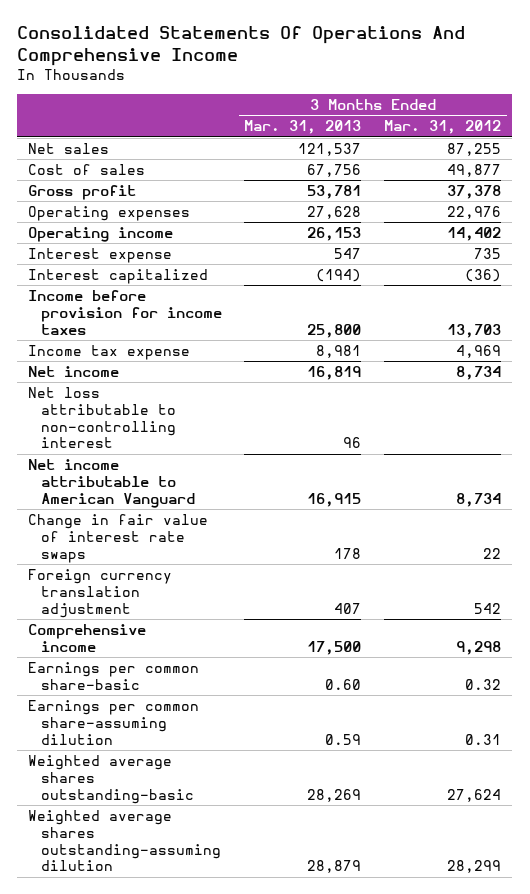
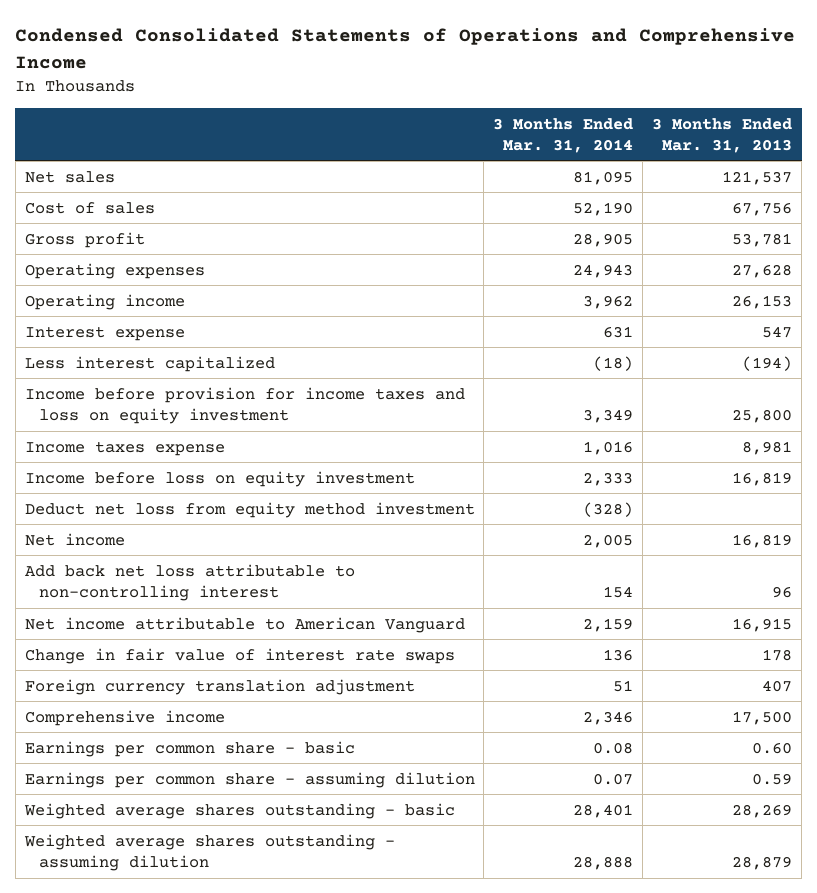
[17,26,466,67] Consolidated Statements Of Operations And Comprehensive Income -> [15,28,796,69] Condensed Consolidated Statements of Operations and Comprehensive Income
[384,120,502,135] Mar. 31, 2012 -> none
none -> [493,117,634,153] 3 Months Ended Mar. 31, 2014
[28,268,209,284] Interest capitalized -> [24,355,275,372] Less interest capitalized
[28,289,222,335] Income before provision for income taxes -> [24,386,465,424] Income before provision for income taxes and loss on equity investment
[28,344,191,360] Income tax expense -> [24,440,225,456] Income taxes expense
none -> [24,470,415,487] Income before loss on equity investment
none -> [24,501,475,518] Deduct net loss from equity method investment
[28,386,176,449] Net loss attributable to non-controlling interest -> [24,563,355,601] Add back net loss attributable to non-controlling interest
[28,661,200,690] Earnings per common share-basic -> [24,740,355,757] Earnings per common share - basic
[28,699,200,745] Earnings per common share-assuming dilution -> [24,771,475,788] Earnings per common share - assuming dilution
[28,754,194,804] Weighted average shares outstanding-basic -> [23,802,455,819] Weighted average shares outstanding - basic
[28,809,221,872] Weighted average shares outstanding-assuming dilution -> [23,833,395,871] Weighted average shares outstanding - assuming dilution

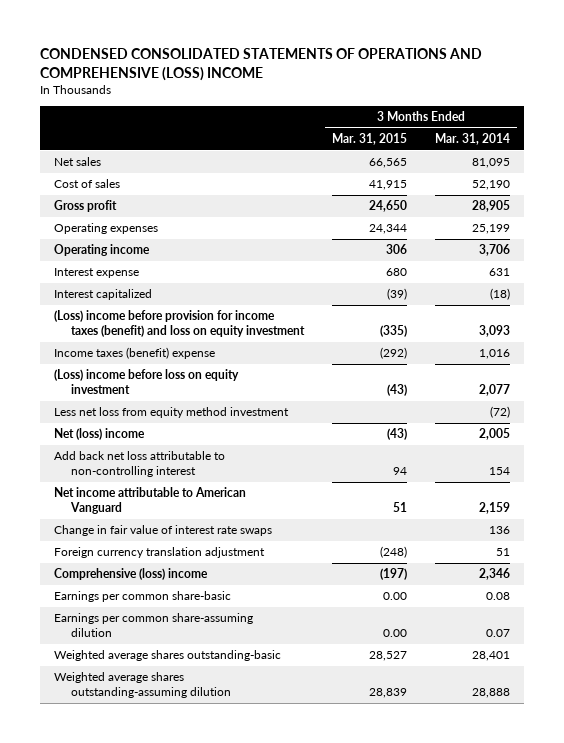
[15,28,796,69] Condensed Consolidated Statements of Operations and Comprehensive Income -> [40,47,483,81] CONDENSED CONSOLIDATED STATEMENTS OF OPERATIONS AND COMPREHENSIVE (LOSS) INCOME
[652,117,793,153] 3 Months Ended Mar. 31, 2013 -> none
none -> [332,133,408,146] Mar. 31, 2015
[573,263,634,278] 24,943 -> [471,224,510,235] 25,199
[583,294,634,309] 3,962 -> [478,244,510,257] 3,706
[24,355,275,372] Less interest capitalized -> [53,289,152,301] Interest capitalized
[24,386,465,424] Income before provision for income taxes and loss on equity investment -> [53,310,306,338] (Loss) income before provision for income taxes (benefit) and loss on equity investment
[583,408,634,423] 3,349 -> [478,325,510,338] 3,093
[24,440,225,456] Income taxes expense -> [53,347,215,360] Income taxes (benefit) expense
[24,470,415,487] Income before loss on equity investment -> [53,369,239,395] (Loss) income before loss on equity investment
[583,471,634,486] 2,333 -> [478,384,510,397] 2,077
[24,501,475,518] Deduct net loss from equity method investment -> [53,407,289,419] Less net loss from equity method investment
[583,501,634,517] (328) -> [489,406,510,419] (72)
[24,532,125,546] Net income -> [53,428,145,441] Net (loss) income
[24,709,225,726] Comprehensive income -> [53,568,208,581] Comprehensive (loss) income
[24,740,355,757] Earnings per common share - basic -> [53,591,231,603] Earnings per common share-basic
[24,771,475,788] Earnings per common share - assuming dilution -> [53,613,253,638] Earnings per common share-assuming dilution
[23,802,455,819] Weighted average shares outstanding - basic -> [53,650,281,662] Weighted average shares outstanding-basic
[23,833,395,871] Weighted average shares outstanding - assuming dilution -> [53,672,232,699] Weighted average shares outstanding-assuming dilution

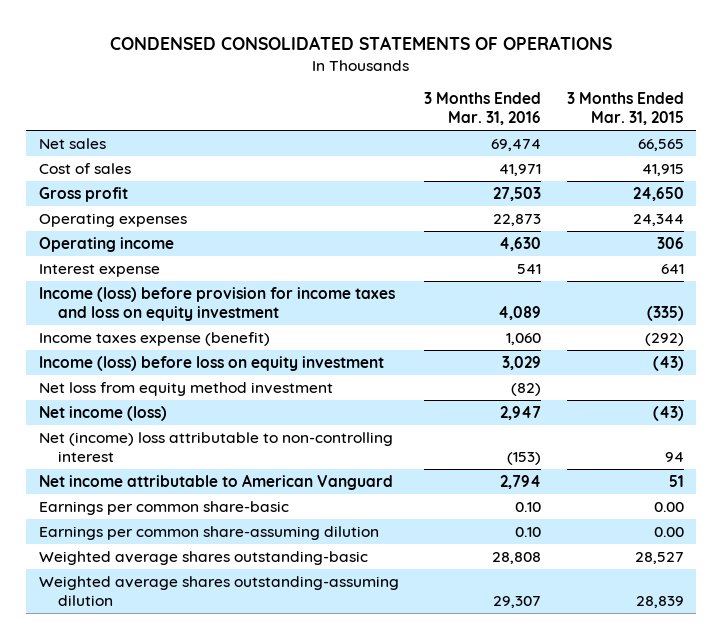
[40,47,483,81] CONDENSED CONSOLIDATED STATEMENTS OF OPERATIONS AND COMPREHENSIVE (LOSS) INCOME -> [110,35,613,50] CONDENSED CONSOLIDATED STATEMENTS OF OPERATIONS
[434,133,510,146] Mar. 31, 2014 -> none
none -> [424,91,542,126] 3 Months Ended Mar. 31, 2016
[53,289,152,301] Interest capitalized -> none
[386,268,408,277] 680 -> [660,263,684,274] 641
[53,310,306,338] (Loss) income before provision for income taxes (benefit) and loss on equity investment -> [38,286,395,322] Income (loss) before provision for income taxes and loss on equity investment
[53,347,215,360] Income taxes (benefit) expense -> [38,331,270,346] Income taxes expense (benefit)
[53,369,239,395] (Loss) income before loss on equity investment -> [38,355,384,371] Income (loss) before loss on equity investment
[53,407,289,419] Less net loss from equity method investment -> [38,381,333,396] Net loss from equity method investment
[53,428,145,441] Net (loss) income -> [38,405,167,421] Net income (loss)
[53,451,225,478] Add back net loss attributable to non-controlling interest -> [38,431,393,463] Net (income) loss attributable to non-controlling interest
[53,525,272,537] Change in fair value of interest rate swaps -> none
[53,547,265,559] Foreign currency translation adjustment -> none
[53,568,208,581] Comprehensive (loss) income -> none

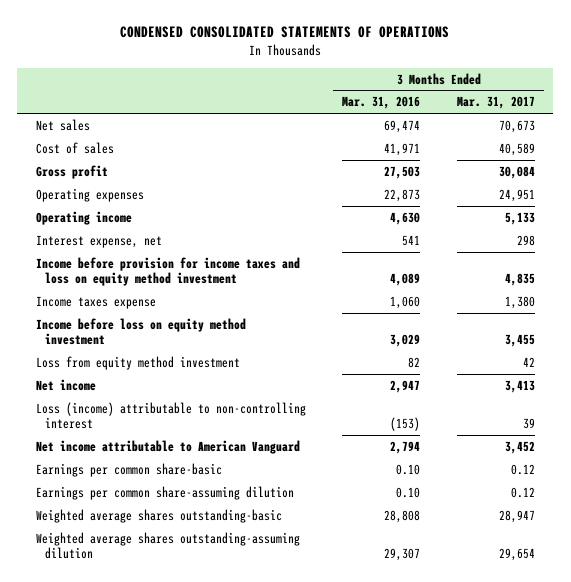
[566,91,684,126] 3 Months Ended Mar. 31, 2015 -> none
none -> [457,96,536,110] Mar. 31, 2017
[38,263,160,277] Interest expense -> [35,234,162,248] Interest expense, net
[38,286,395,322] Income (loss) before provision for income taxes and loss on equity investment -> [35,256,300,286] Income before provision for income taxes and loss on equity method investment
[38,331,270,346] Income taxes expense (benefit) -> [35,295,156,309] Income taxes expense
[38,355,384,371] Income (loss) before loss on equity investment -> [35,317,246,345] Income before loss on equity method investment
[38,381,333,396] Net loss from equity method investment -> [35,355,240,370] Loss from equity method investment
[511,382,542,396] (82) -> [408,356,421,368] 82
[38,405,167,421] Net income (loss) -> [35,378,96,391] Net income
[38,431,393,463] Net (income) loss attributable to non-controlling interest -> [35,401,306,429] Loss (income) attributable to non-controlling interest

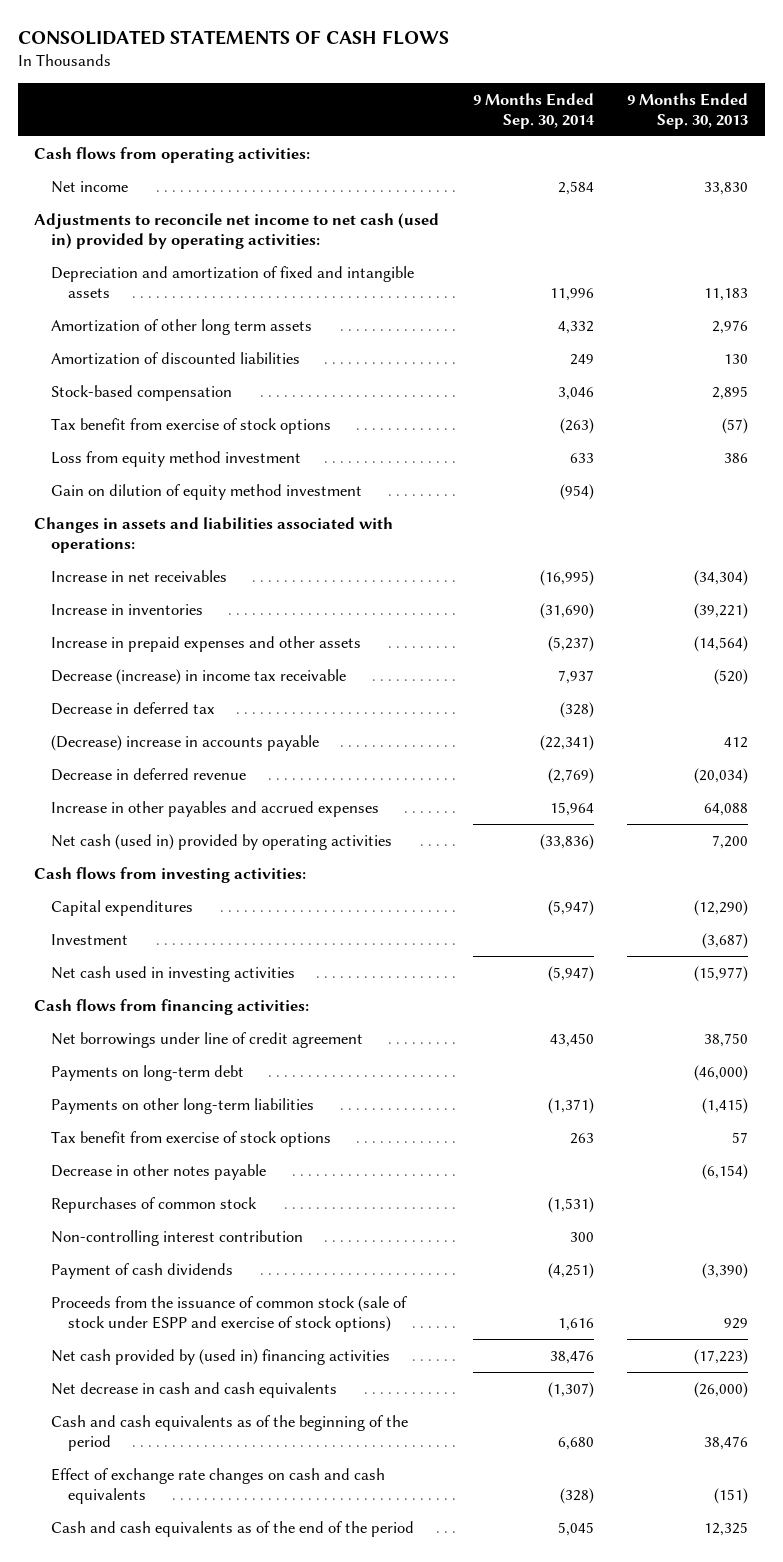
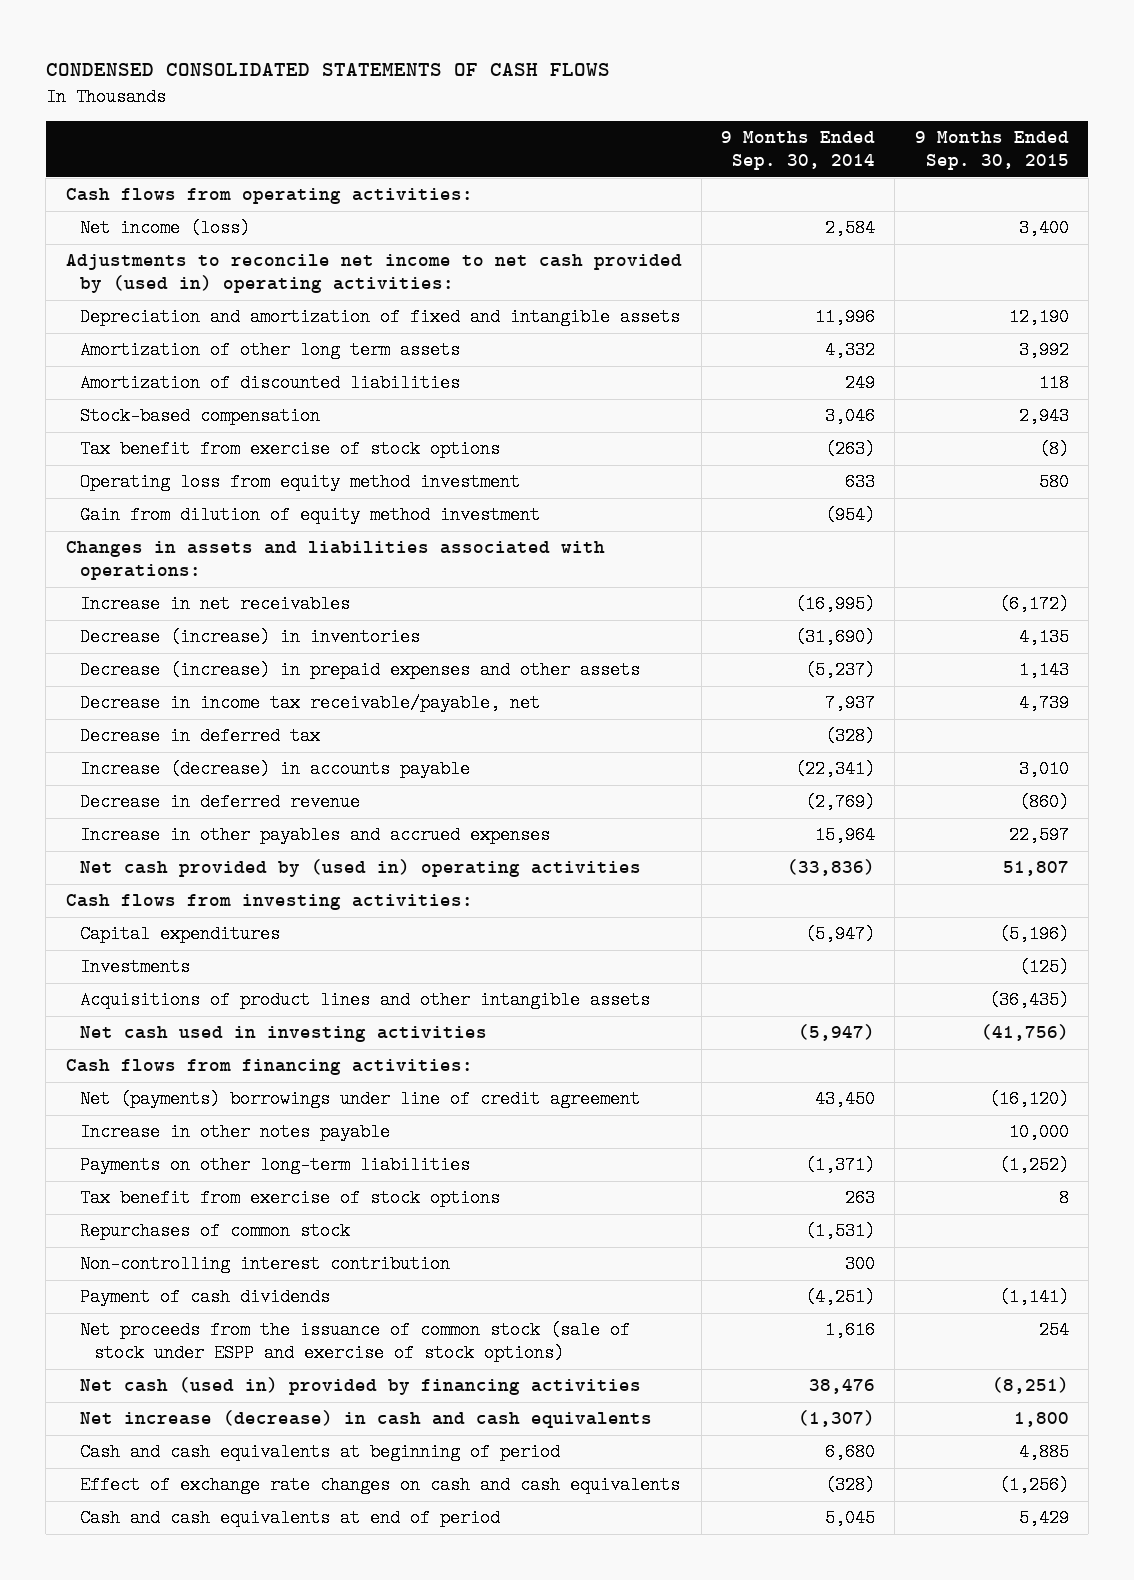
[17,29,449,45] CONSOLIDATED STATEMENTS OF CASH FLOWS -> [45,62,610,76] CONDENSED CONSOLIDATED STATEMENTS OF CASH FLOWS
[627,92,749,129] 9 Months Ended Sep. 30, 2013 -> none
none -> [914,131,1069,171] 9 Months Ended Sep. 30, 2015
[51,180,129,193] Net income -> [79,219,250,238] Net income (loss)
[34,212,440,250] Adjustments to reconcile net income to net cash (used in) provided by operating activities: -> [65,254,682,294] Adjustments to reconcile net income to net cash provided by (used in) operating activities:
[51,450,302,467] Loss from equity method investment -> [79,473,520,492] Operating loss from equity method investment
[51,483,363,500] Gain on dilution of equity method investment -> [79,506,540,525] Gain from dilution of equity method investment
[51,603,204,615] Increase in inventories -> [79,628,420,647] Decrease (increase) in inventories
[51,635,362,652] Increase in prepaid expenses and other assets -> [79,661,640,680] Decrease (increase) in prepaid expenses and other assets
[51,668,347,685] Decrease (increase) in income tax receivable -> [79,694,540,713] Decrease in income tax receivable/payable, net
[51,734,320,751] (Decrease) increase in accounts payable -> [79,760,470,779] Increase (decrease) in accounts payable
[51,833,393,850] Net cash (used in) provided by operating activities -> [79,859,641,878] Net cash provided by (used in) operating activities
[51,933,129,945] Investment -> [79,958,190,977] Investments
none -> [79,991,650,1010] Acquisitions of product lines and other intangible assets
[51,1064,245,1081] Payments on long-term debt -> none
[51,1031,364,1048] Net borrowings under line of credit agreement -> [79,1090,640,1109] Net (payments) borrowings under line of credit agreement
none -> [79,1123,390,1142] Increase in other notes payable
[51,1163,267,1180] Decrease in other notes payable -> none
[51,1295,408,1333] Proceeds from the issuance of common stock (sale of stock under ESPP and exercise of stock options) -> [79,1321,630,1363] Net proceeds from the issuance of common stock (sale of stock under ESPP and exercise of stock options)
[51,1348,391,1365] Net cash provided by (used in) financing activities -> [79,1377,641,1396] Net cash (used in) provided by financing activities
[51,1381,338,1398] Net decrease in cash and cash equivalents -> [79,1410,652,1429] Net increase (decrease) in cash and cash equivalents
[51,1414,409,1452] Cash and cash equivalents as of the beginning of the period -> [79,1443,560,1462] Cash and cash equivalents at beginning of period
[51,1520,415,1537] Cash and cash equivalents as of the end of the period -> [79,1509,500,1528] Cash and cash equivalents at end of period

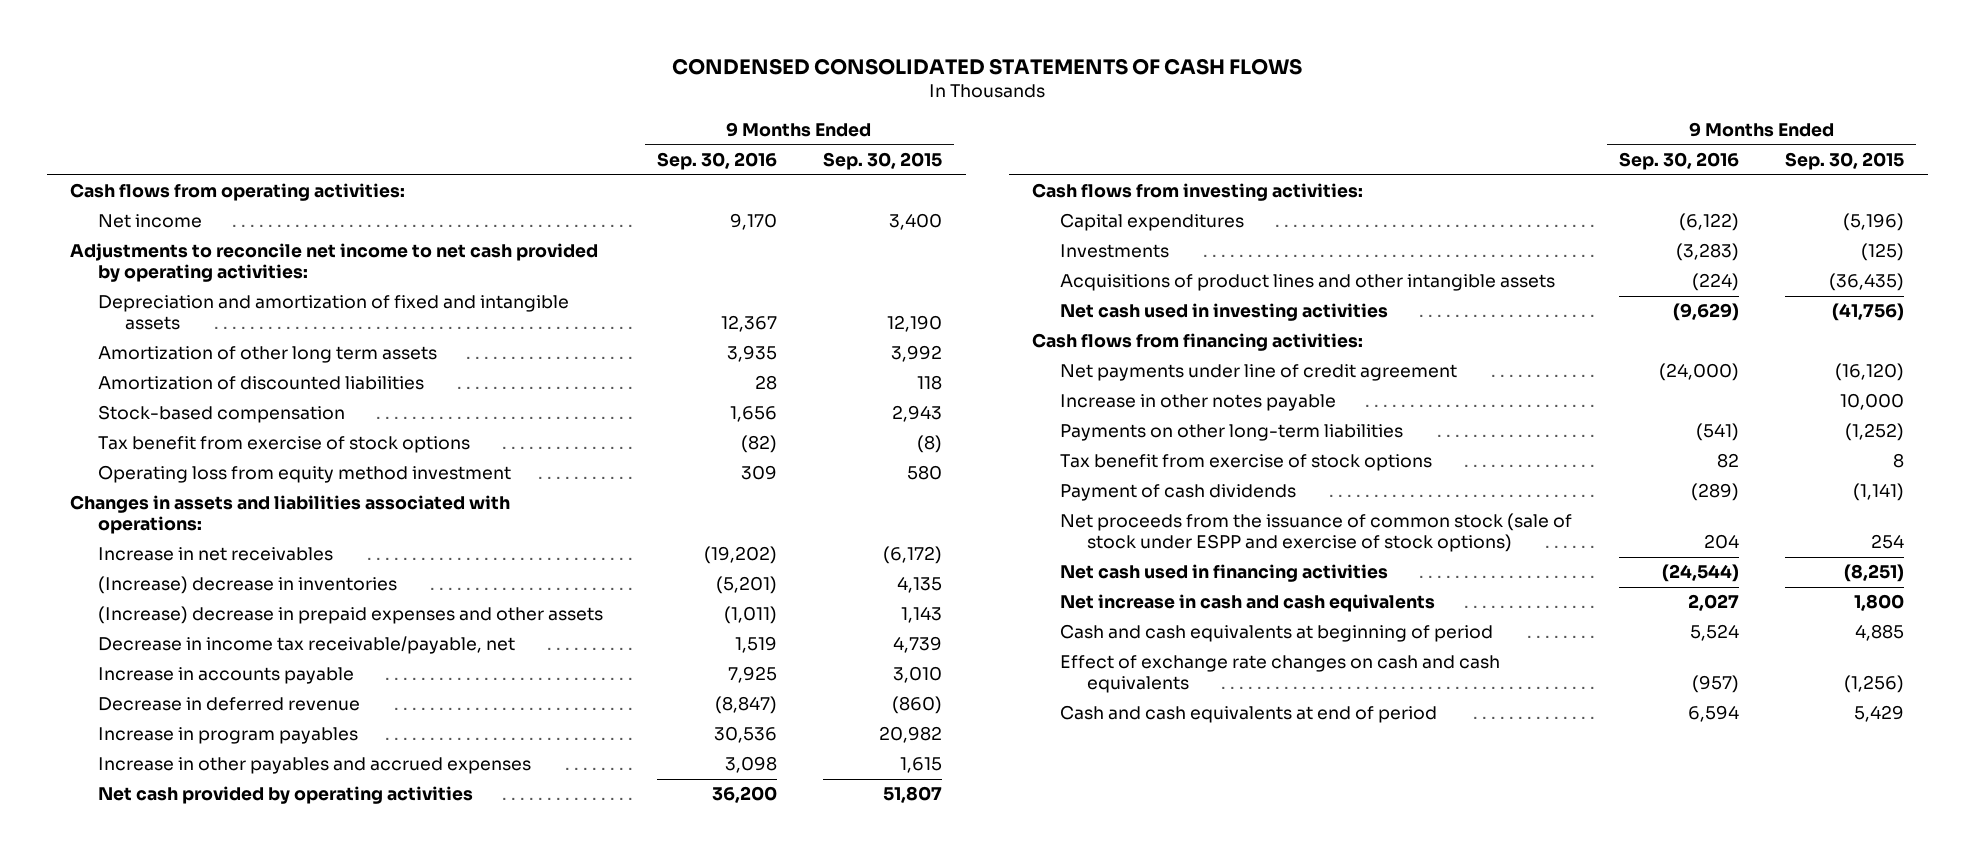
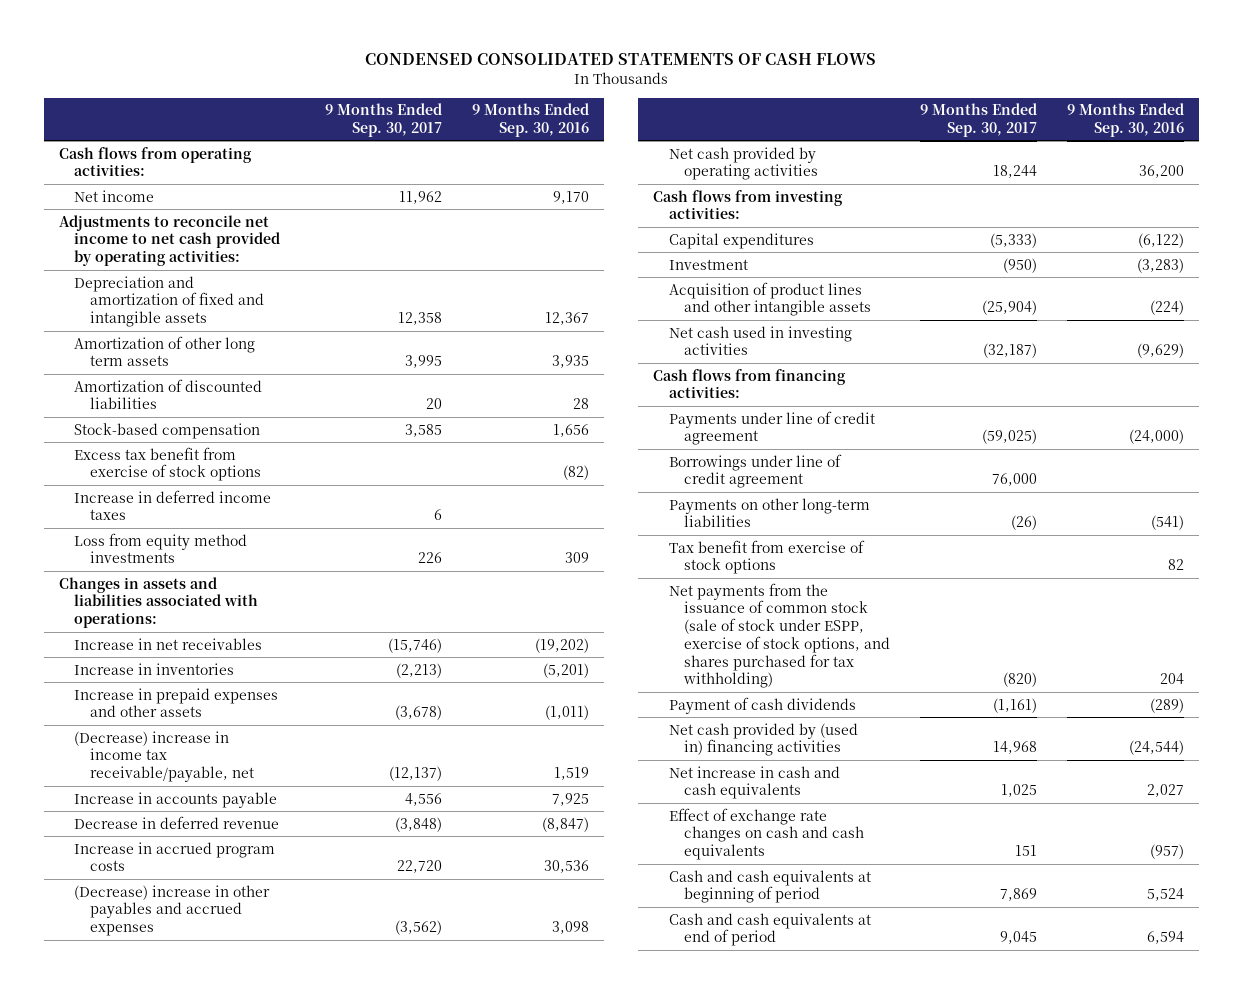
[823,151,943,170] Sep. 30, 2015 -> none
none -> [325,103,443,137] 9 Months Ended Sep. 30, 2017
[97,436,470,454] Tax benefit from exercise of stock options -> [74,446,261,482] Excess tax benefit from exercise of stock options
none -> [74,489,272,521] Increase in deferred income taxes
[97,465,511,484] Operating loss from equity method investment -> [74,532,248,564] Loss from equity method investments
[97,576,397,595] (Increase) decrease in inventories -> [74,662,235,675] Increase in inventories
[97,606,603,625] (Increase) decrease in prepaid expenses and other assets -> [74,687,279,718] Increase in prepaid expenses and other assets
[97,636,515,655] Decrease in income tax receivable/payable, net -> [74,730,254,783] (Decrease) increase in income tax receivable/payable, net
[97,727,358,745] Increase in program payables -> [74,841,276,872] Increase in accrued program costs
[97,757,531,775] Increase in other payables and accrued expenses -> [74,884,271,937] (Decrease) increase in other payables and accrued expenses
[1059,244,1169,259] Investments -> [668,258,748,270] Investment
[1059,274,1555,292] Acquisitions of product lines and other intangible assets -> [668,281,872,317] Acquisition of product lines and other intangible assets
[1059,394,1336,412] Increase in other notes payable -> none
[1059,364,1457,382] Net payments under line of credit agreement -> [668,410,875,446] Payments under line of credit agreement
none -> [668,453,842,489] Borrowings under line of credit agreement
none -> [668,582,891,689] Net payments from the issuance of common stock (sale of stock under ESPP, exercise of stock options, and shares purchased for tax withholding)
[1059,513,1572,552] Net proceeds from the issuance of common stock (sale of stock under ESPP and exercise of stock options) -> none
[1059,564,1388,583] Net cash used in financing activities -> [668,722,858,757] Net cash provided by (used in) financing activities
[1059,624,1493,643] Cash and cash equivalents at beginning of period -> [668,869,871,904] Cash and cash equivalents at beginning of period

